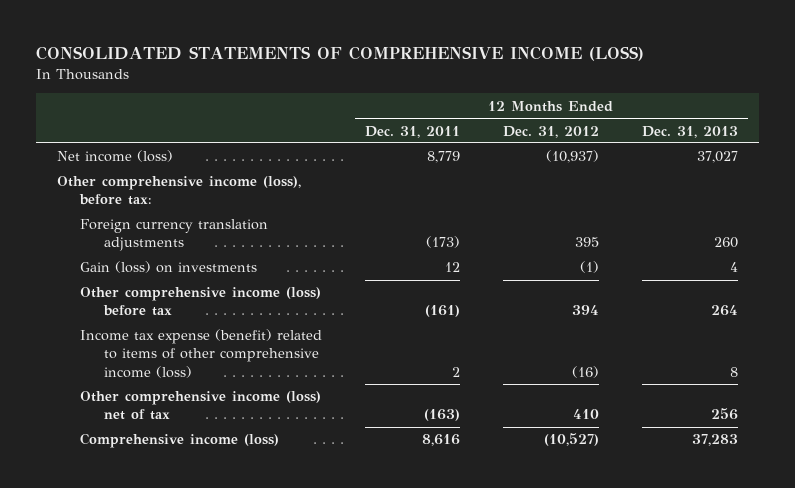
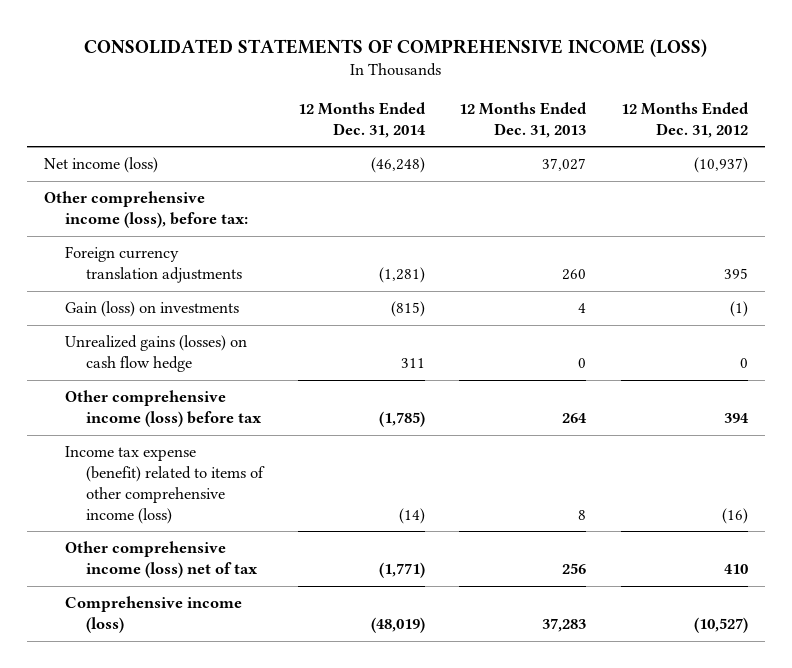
[365,125,461,138] Dec. 31, 2011 -> none
none -> [297,102,426,138] 12 Months Ended Dec. 31, 2014
none -> [65,335,248,373] Unrealized gains (losses) on cash flow hedge

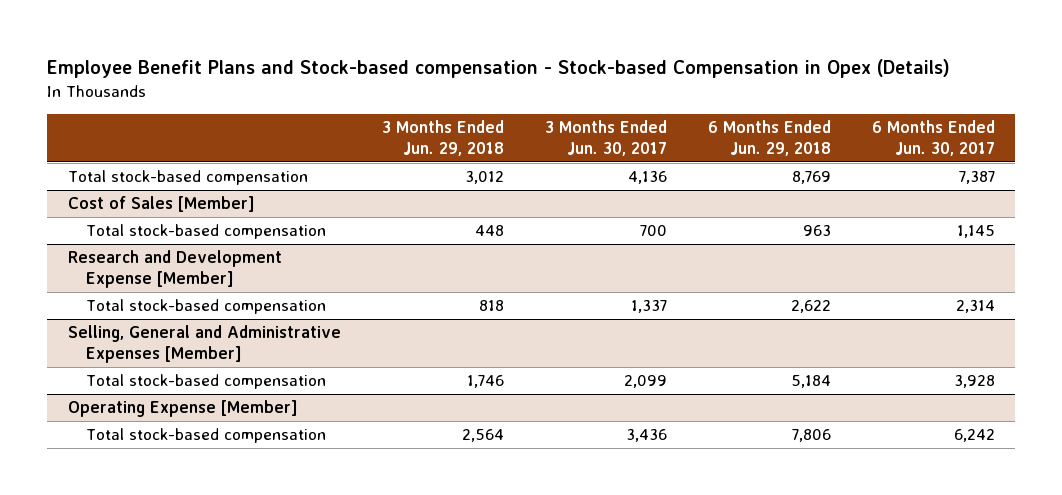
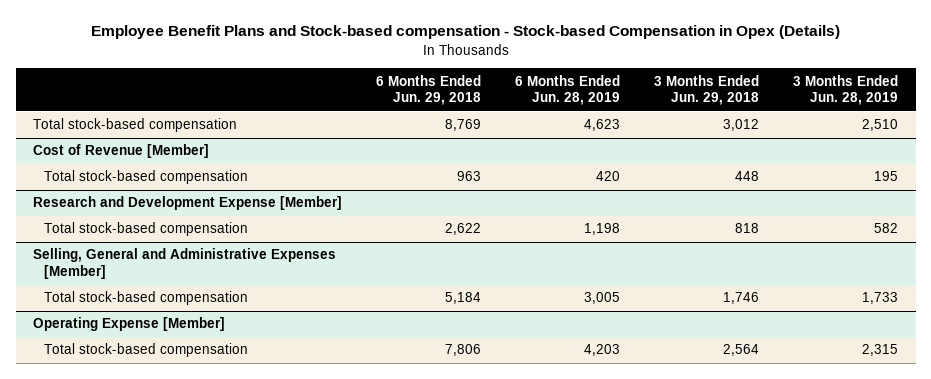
[544,119,667,156] 3 Months Ended Jun. 30, 2017 -> none
[871,119,995,156] 6 Months Ended Jun. 30, 2017 -> none
none -> [515,74,621,106] 6 Months Ended Jun. 28, 2019
none -> [793,74,899,106] 3 Months Ended Jun. 28, 2019
[67,196,255,213] Cost of Sales [Member] -> [32,144,209,159] Cost of Revenue [Member]

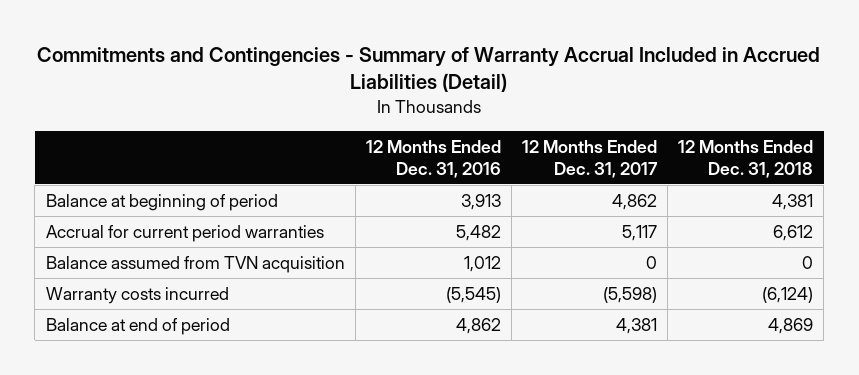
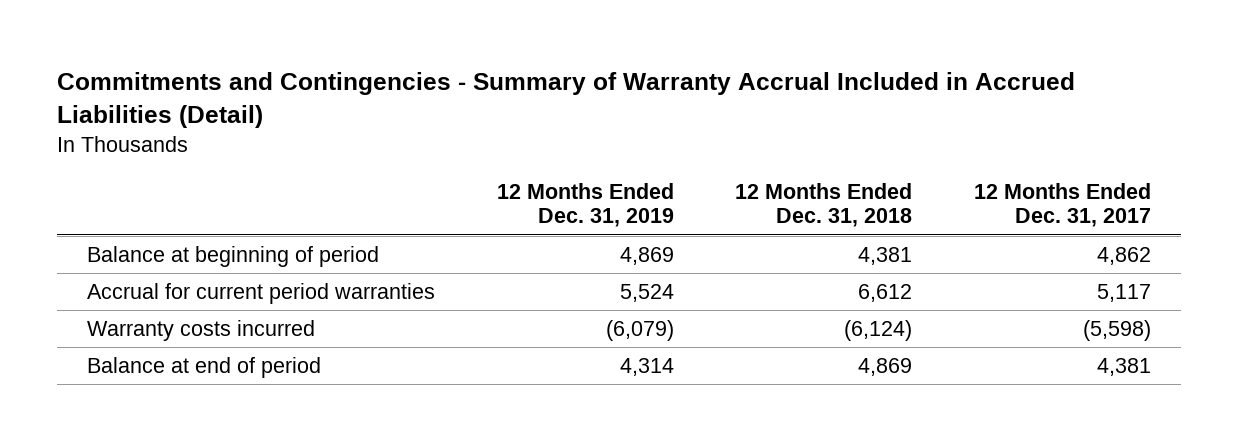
[365,139,501,178] 12 Months Ended Dec. 31, 2016 -> none
none -> [496,182,674,228] 12 Months Ended Dec. 31, 2019
[45,256,345,274] Balance assumed from TVN acquisition -> none

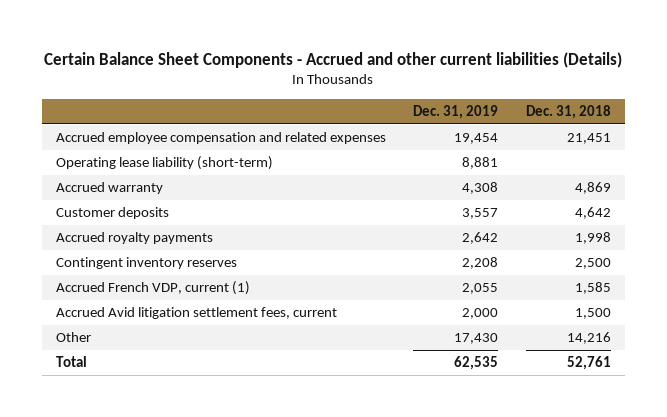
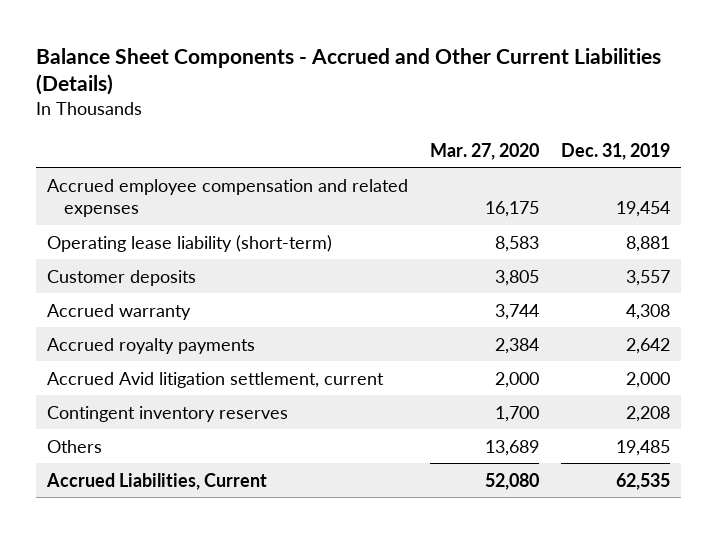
[44,51,623,68] Certain Balance Sheet Components - Accrued and other current liabilities (Details) -> [35,47,661,96] Balance Sheet Components - Accrued and Other Current Liabilities (Details)
[525,104,611,119] Dec. 31, 2018 -> none
none -> [430,142,540,160] Mar. 27, 2020
[55,182,163,195] Accrued warranty -> [47,303,192,320] Accrued warranty
none -> [47,371,385,388] Accrued Avid litigation settlement, current
[55,281,250,296] Accrued French VDP, current (1) -> none
[55,307,337,320] Accrued Avid litigation settlement fees, current -> none
[55,332,91,343] Other -> [47,439,103,453] Others
[454,333,499,345] 17,430 -> [616,439,671,456] 19,485
[55,356,87,368] Total -> [46,472,268,490] Accrued Liabilities, Current

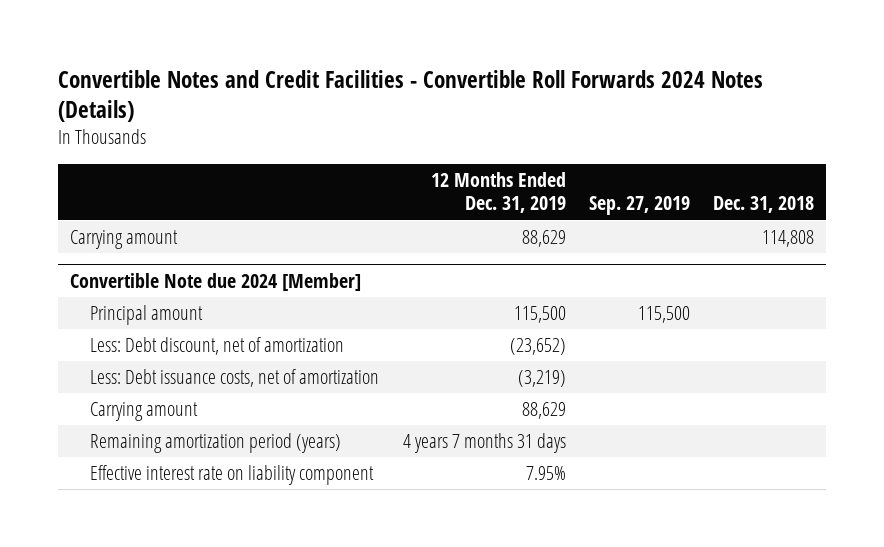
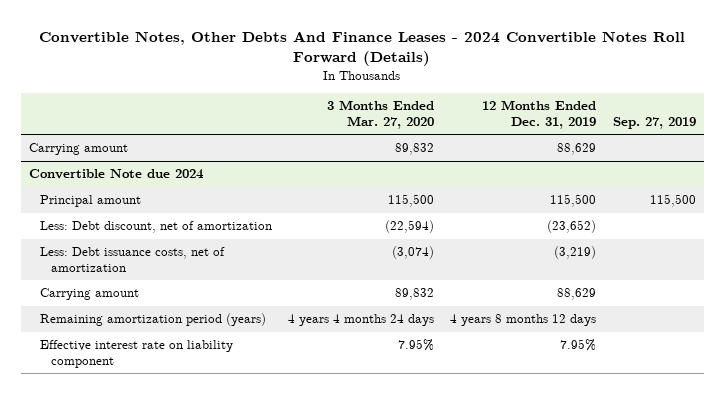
[58,70,764,123] Convertible Notes and Credit Facilities - Convertible Roll Forwards 2024 Notes (Details) -> [39,30,686,67] Convertible Notes, Other Debts And Finance Leases - 2024 Convertible Notes Roll Forward (Details)
[713,196,815,214] Dec. 31, 2018 -> none
none -> [327,100,435,130] 3 Months Ended Mar. 27, 2020
[69,272,361,291] Convertible Note due 2024 [Member] -> [29,169,205,180] Convertible Note due 2024
[402,432,566,453] 4 years 7 months 31 days -> [450,314,597,327] 4 years 8 months 12 days

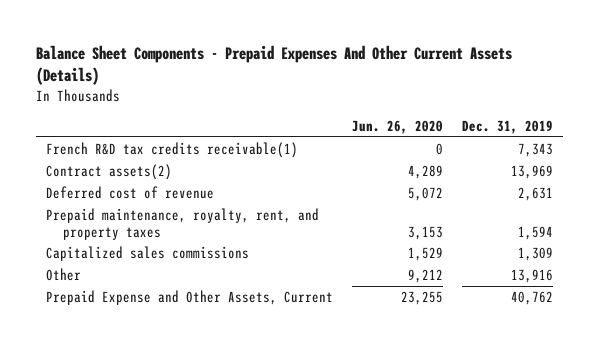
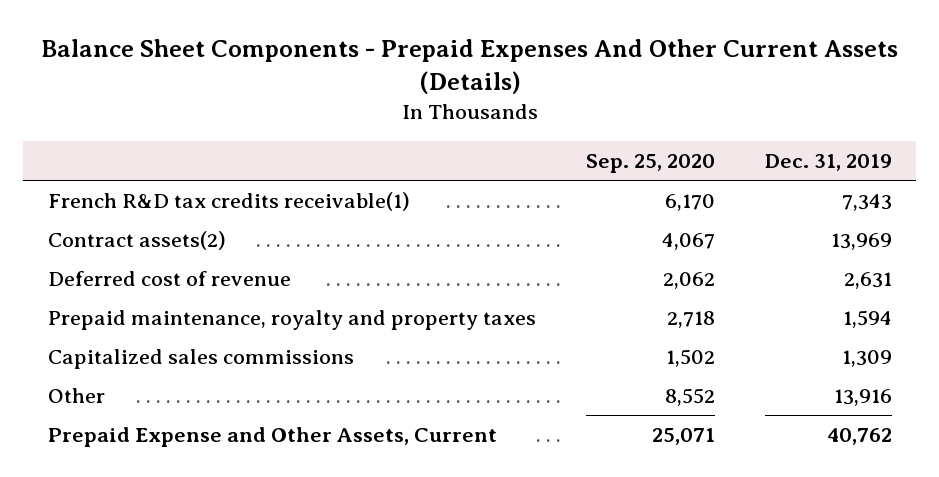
[352,119,444,134] Jun. 26, 2020 -> none
none -> [585,154,715,174] Sep. 25, 2020
[45,207,319,240] Prepaid maintenance, royalty, rent, and property taxes -> [47,310,536,331] Prepaid maintenance, royalty and property taxes

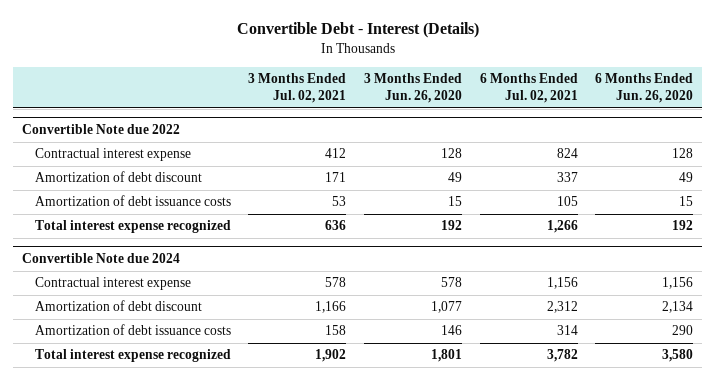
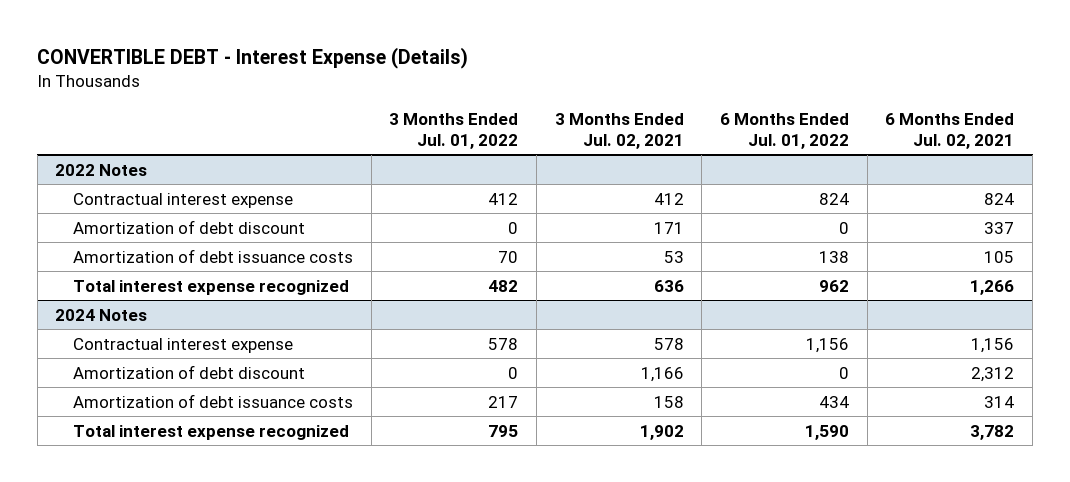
[236,22,479,39] Convertible Debt - Interest (Details) -> [37,46,469,69] CONVERTIBLE DEBT - Interest Expense (Details)
[363,73,462,104] 3 Months Ended Jun. 26, 2020 -> none
[595,73,694,104] 6 Months Ended Jun. 26, 2020 -> none
none -> [389,112,519,149] 3 Months Ended Jul. 01, 2022
none -> [720,112,850,149] 6 Months Ended Jul. 01, 2022
[21,124,180,135] Convertible Note due 2022 -> [55,163,148,176] 2022 Notes
[21,253,180,264] Convertible Note due 2024 -> [55,308,148,321] 2024 Notes

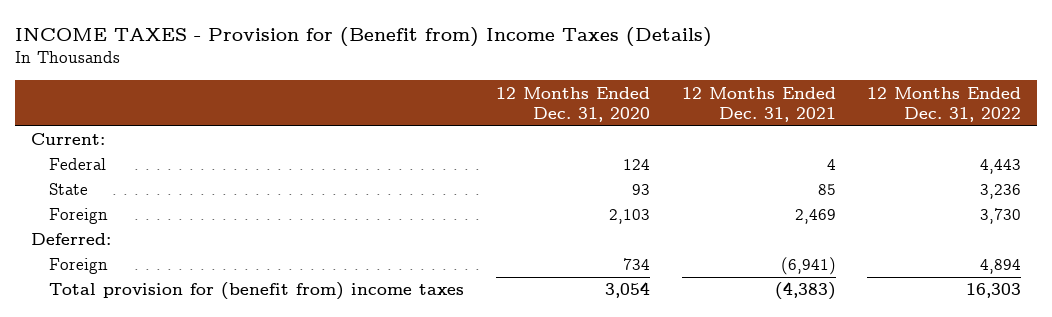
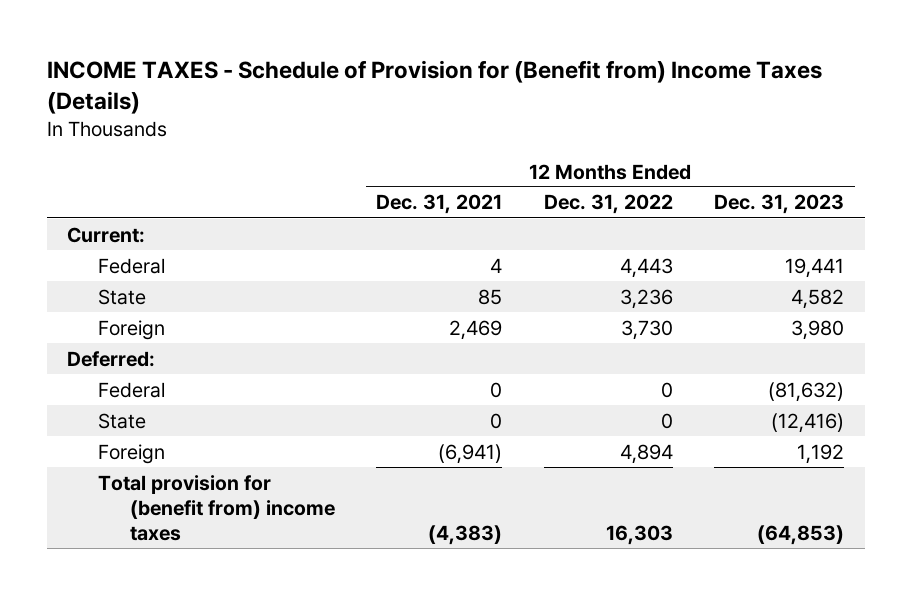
[15,27,713,48] INCOME TAXES - Provision for (Benefit from) Income Taxes (Details) -> [46,59,822,114] INCOME TAXES - Schedule of Provision for (Benefit from) Income Taxes (Details)
[495,86,650,122] 12 Months Ended Dec. 31, 2020 -> none
none -> [714,194,845,215] Dec. 31, 2023
none -> [98,381,166,398] Federal
none -> [98,412,147,429] State

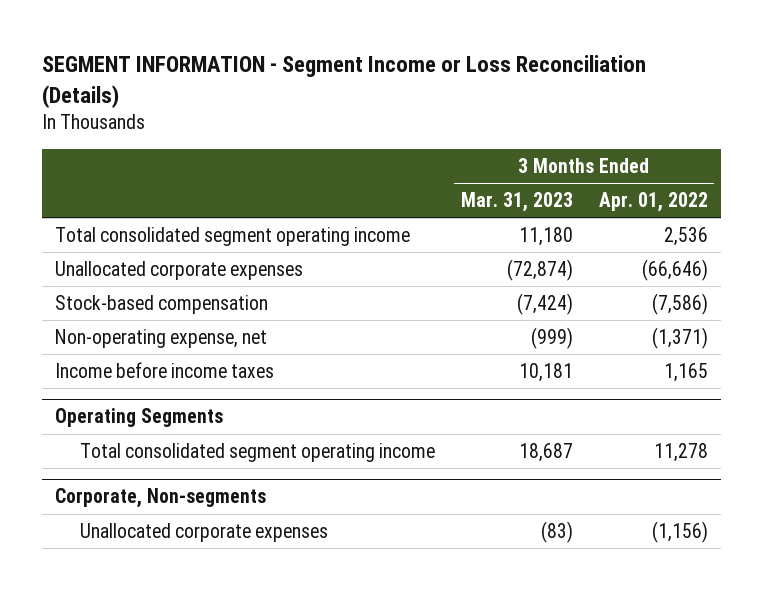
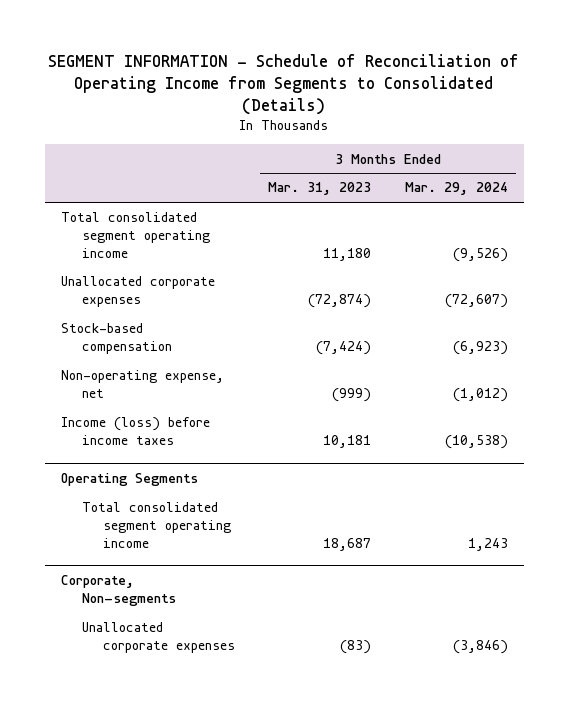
[41,55,646,108] SEGMENT INFORMATION - Segment Income or Loss Reconciliation (Details) -> [48,53,520,115] SEGMENT INFORMATION - Schedule of Reconciliation of Operating Income from Segments to Consolidated (Details)
[598,192,708,213] Apr. 01, 2022 -> none
none -> [404,182,508,196] Mar. 29, 2024
[54,362,274,379] Income before income taxes -> [61,417,211,446] Income (loss) before income taxes

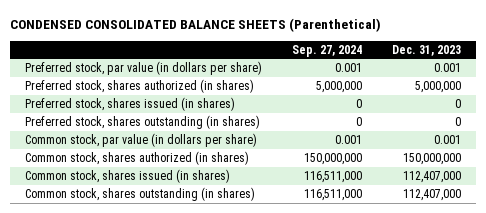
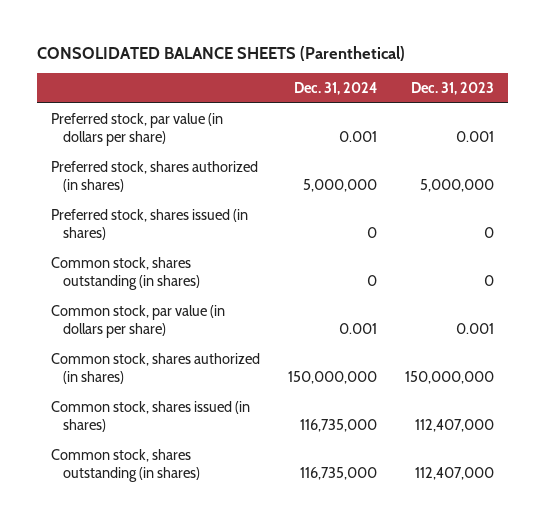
[10,17,382,32] CONDENSED CONSOLIDATED BALANCE SHEETS (Parenthetical) -> [36,46,405,62] CONSOLIDATED BALANCE SHEETS (Parenthetical)
[292,44,363,57] Sep. 27, 2024 -> none
none -> [294,81,378,95] Dec. 31, 2024
[25,115,261,130] Preferred stock, shares outstanding (in shares) -> [50,256,200,290] Common stock, shares outstanding (in shares)

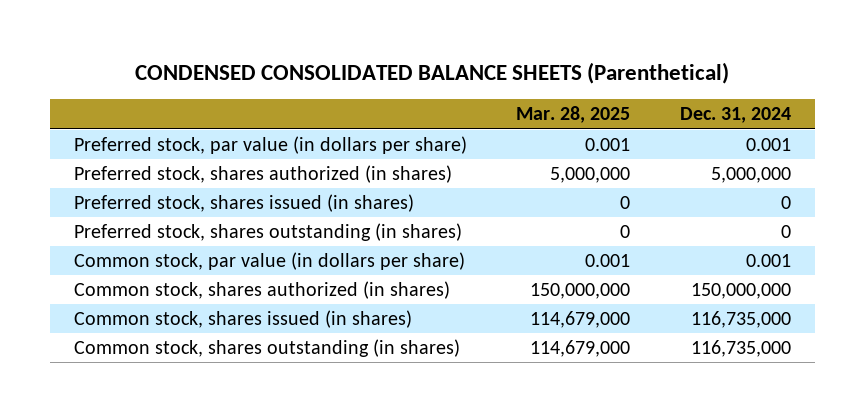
[36,46,405,62] CONSOLIDATED BALANCE SHEETS (Parenthetical) -> [135,61,730,84] CONDENSED CONSOLIDATED BALANCE SHEETS (Parenthetical)
[411,81,495,95] Dec. 31, 2023 -> none
none -> [516,106,631,124] Mar. 28, 2025
[50,256,200,290] Common stock, shares outstanding (in shares) -> [74,222,463,241] Preferred stock, shares outstanding (in shares)

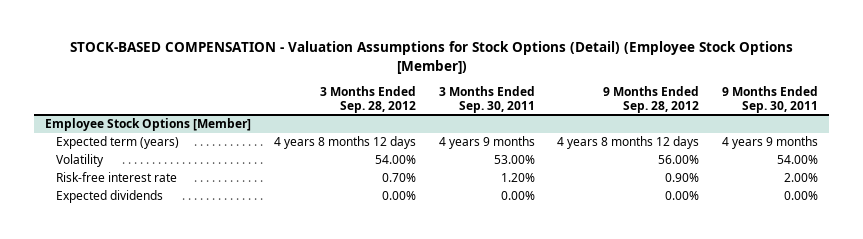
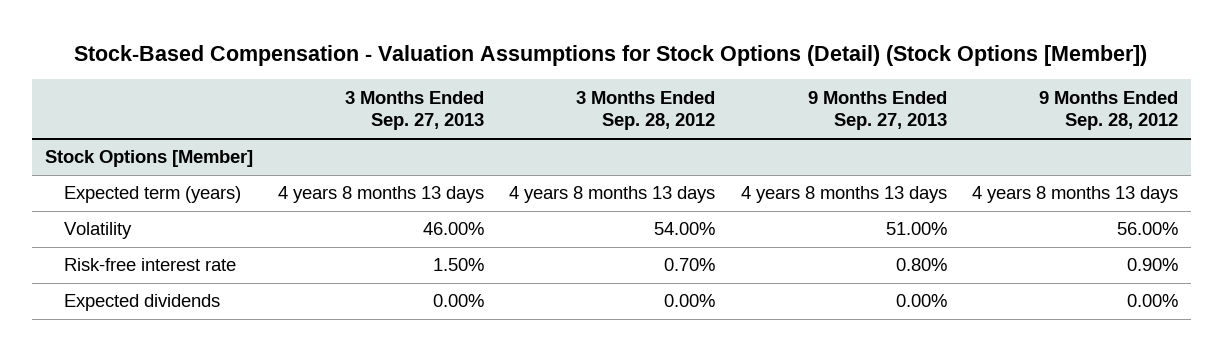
[69,41,793,74] STOCK-BASED COMPENSATION - Valuation Assumptions for Stock Options (Detail) (Employee Stock Options [Member]) -> [74,44,1148,66] Stock-Based Compensation - Valuation Assumptions for Stock Options (Detail) (Stock Options [Member])
[438,85,535,113] 3 Months Ended Sep. 30, 2011 -> none
[721,85,818,113] 9 Months Ended Sep. 30, 2011 -> none
none -> [344,90,484,131] 3 Months Ended Sep. 27, 2013
none -> [807,90,947,131] 9 Months Ended Sep. 27, 2013
[45,118,252,132] Employee Stock Options [Member] -> [44,150,253,168] Stock Options [Member]
[273,136,416,150] 4 years 8 months 12 days -> [509,186,716,204] 4 years 8 months 13 days
[557,136,700,150] 4 years 8 months 12 days -> [972,186,1179,204] 4 years 8 months 13 days

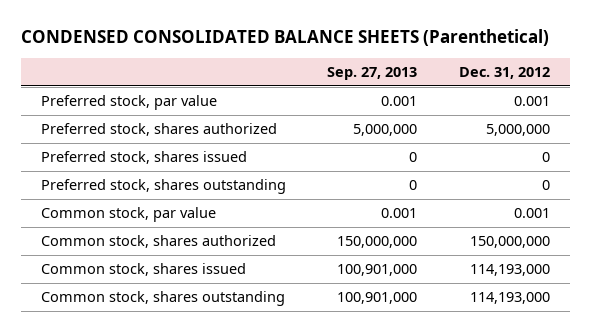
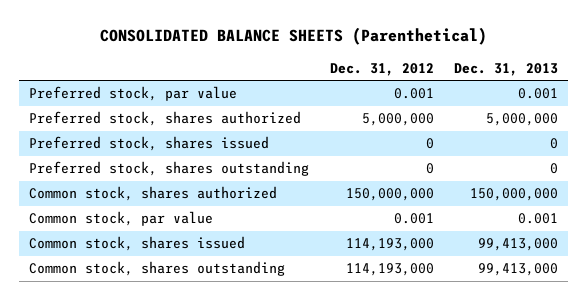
[20,29,549,47] CONDENSED CONSOLIDATED BALANCE SHEETS (Parenthetical) -> [99,27,487,46] CONSOLIDATED BALANCE SHEETS (Parenthetical)
[327,67,418,81] Sep. 27, 2013 -> none
none -> [453,62,558,76] Dec. 31, 2013
[41,207,217,223] Common stock, par value -> [29,211,214,227] Common stock, par value

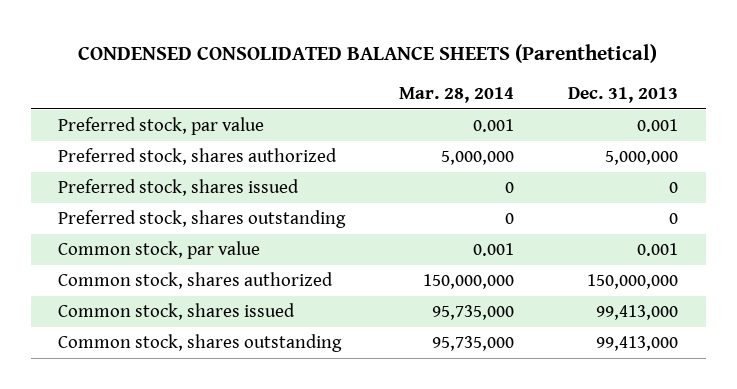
[99,27,487,46] CONSOLIDATED BALANCE SHEETS (Parenthetical) -> [78,43,658,63] CONDENSED CONSOLIDATED BALANCE SHEETS (Parenthetical)
[329,62,434,76] Dec. 31, 2012 -> none
none -> [399,87,515,104] Mar. 28, 2014
[29,186,278,202] Common stock, shares authorized -> [58,272,334,290] Common stock, shares authorized

